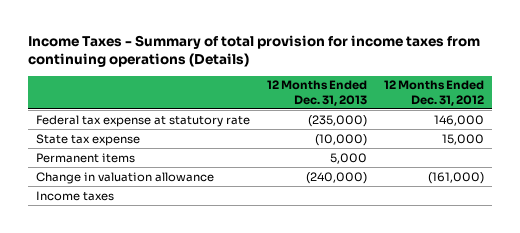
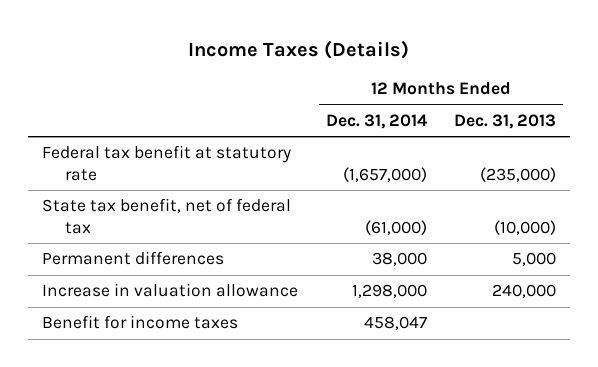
[27,34,480,68] Income Taxes - Summary of total provision for income taxes from continuing operations (Details) -> [188,39,410,59] Income Taxes (Details)
[383,80,484,106] 12 Months Ended Dec. 31, 2012 -> none
none -> [325,114,428,130] Dec. 31, 2014
[36,152,136,163] Permanent items -> none
[36,114,251,127] Federal tax expense at statutory rate -> [42,145,292,181] Federal tax benefit at statutory rate
[36,133,141,146] State tax expense -> [42,198,292,234] State tax benefit, net of federal tax
none -> [42,251,225,266] Permanent differences
[36,171,215,184] Change in valuation allowance -> [42,283,299,298] Increase in valuation allowance
[306,171,368,184] (240,000) -> [492,284,557,299] 240,000
[36,190,115,201] Income taxes -> [42,315,239,330] Benefit for income taxes

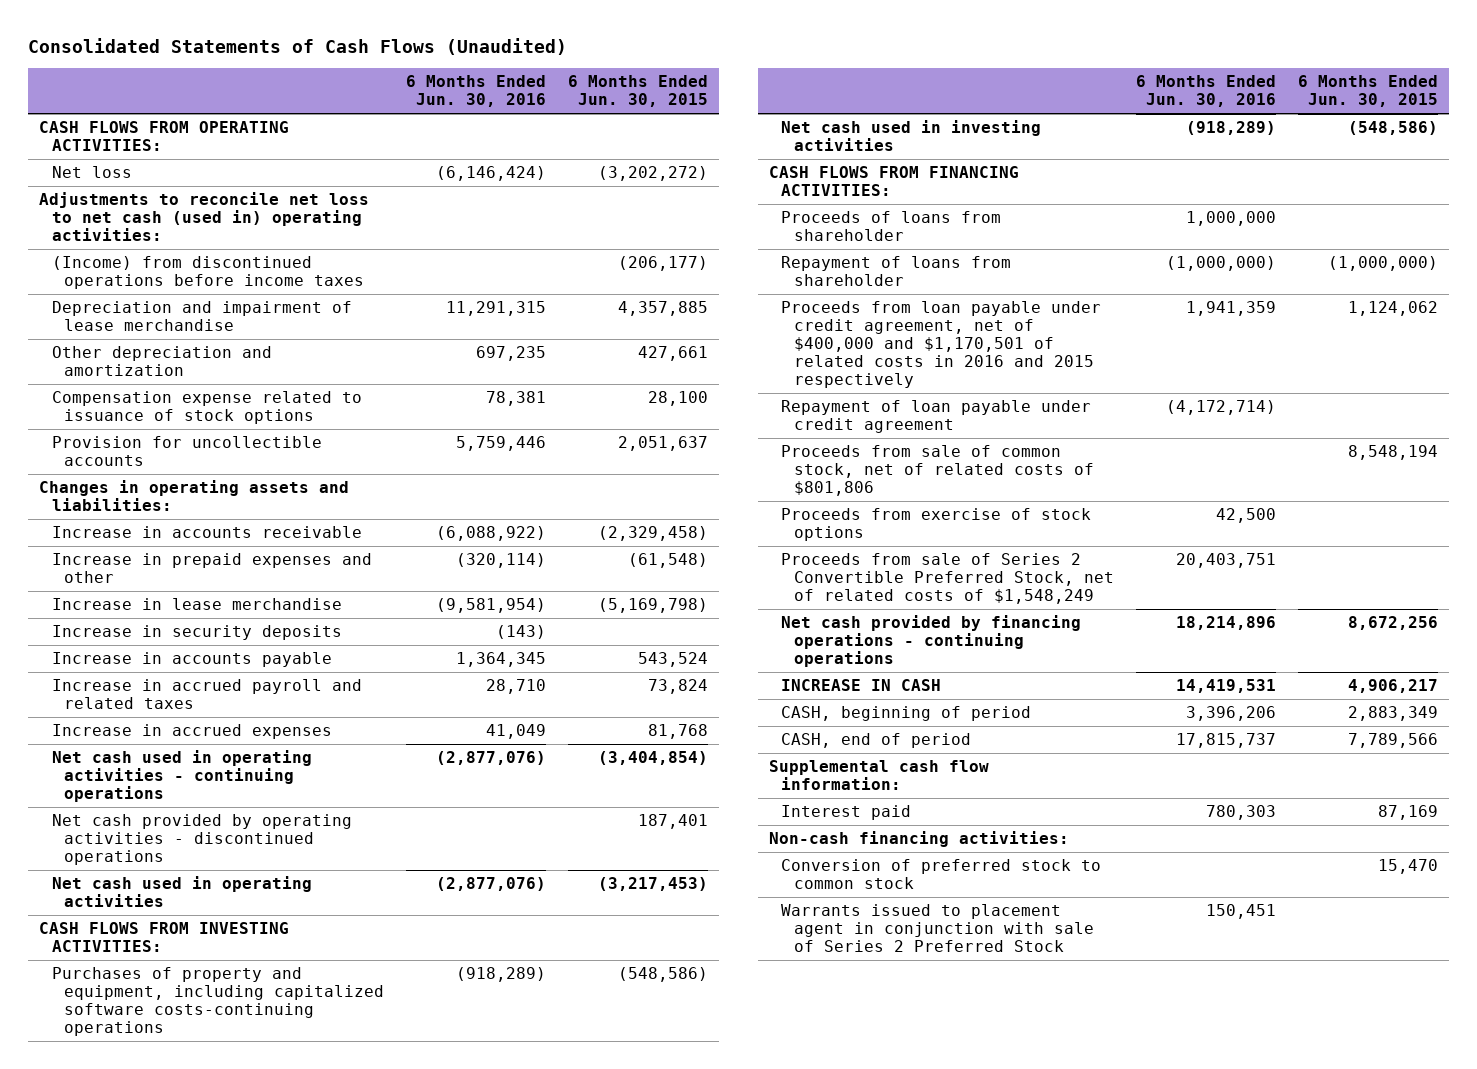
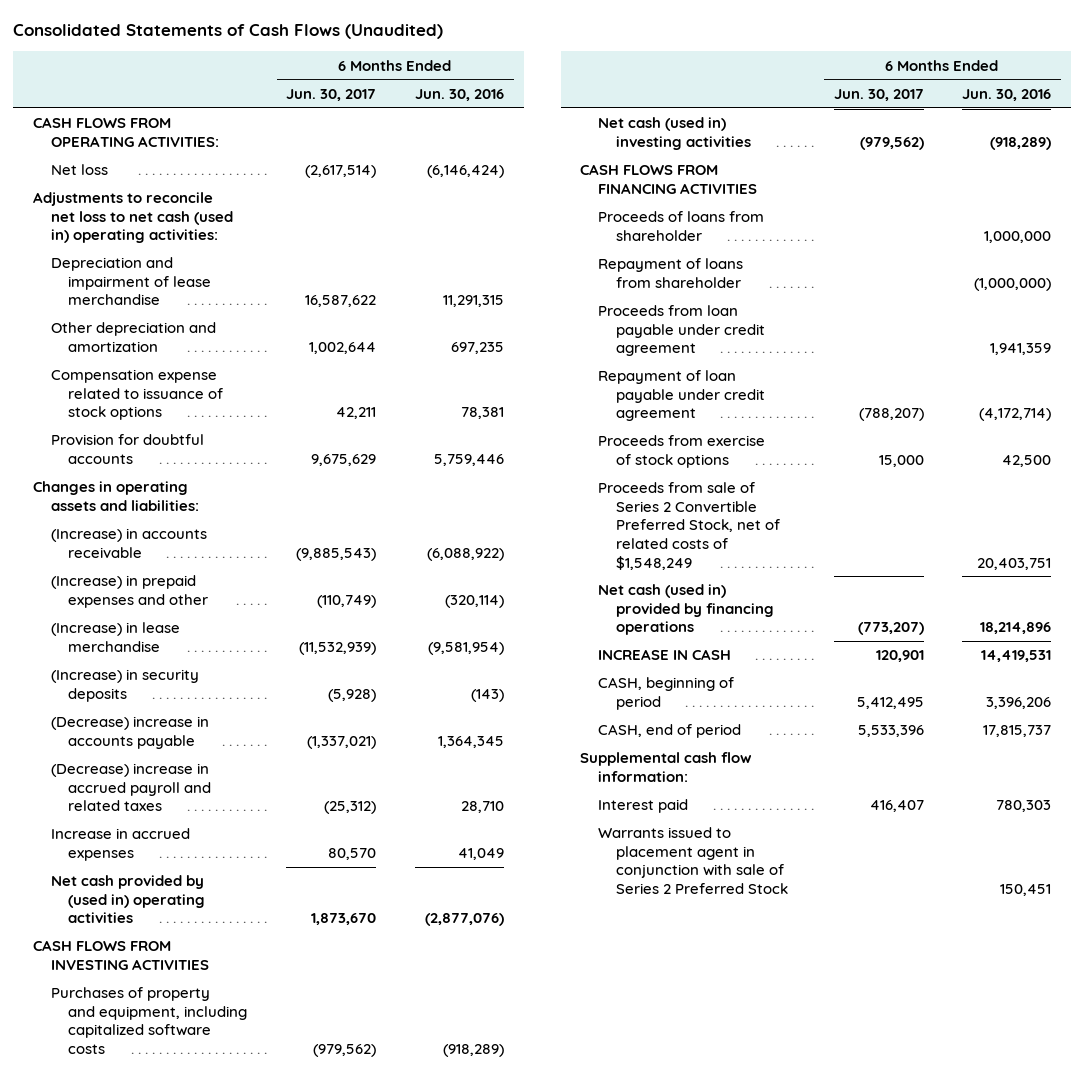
[568,75,709,108] 6 Months Ended Jun. 30, 2015 -> none
none -> [286,88,377,101] Jun. 30, 2017
[51,256,365,290] (Income) from discontinued operations before income taxes -> none
[51,436,322,467] Provision for uncollectible accounts -> [50,434,204,464] Provision for doubtful accounts
[51,526,362,539] Increase in accounts receivable -> [50,528,207,558] (Increase) in accounts receivable
[51,553,372,584] Increase in prepaid expenses and other -> [50,575,209,608] (Increase) in prepaid expenses and other
[51,598,342,611] Increase in lease merchandise -> [50,622,180,652] (Increase) in lease merchandise
[51,625,342,641] Increase in security deposits -> [50,669,199,702] (Increase) in security deposits
[51,652,332,668] Increase in accounts payable -> [50,716,209,749] (Decrease) increase in accounts payable
[51,679,362,710] Increase in accrued payroll and related taxes -> [50,763,212,812] (Decrease) increase in accrued payroll and related taxes
[51,750,312,803] Net cash used in operating activities - continuing operations -> none
[51,814,352,866] Net cash provided by operating activities - discontinued operations -> none
[51,876,312,908] Net cash used in operating activities -> [50,875,206,924] Net cash provided by (used in) operating activities
[39,922,290,953] CASH FLOWS FROM INVESTING ACTIVITIES: -> [32,940,209,970] CASH FLOWS FROM INVESTING ACTIVITIES
[51,967,385,1037] Purchases of property and equipment, including capitalized software costs-continuing operations -> [50,987,248,1054] Purchases of property and equipment, including capitalized software costs
[781,120,1042,152] Net cash used in investing activities -> [597,117,751,150] Net cash (used in) investing activities
[768,166,1019,197] CASH FLOWS FROM FINANCING ACTIVITIES: -> [580,164,757,194] CASH FLOWS FROM FINANCING ACTIVITIES
[781,301,1102,389] Proceeds from loan payable under credit agreement, net of $400,000 and $1,170,501 of related costs in 2016 and 2015 respectively -> [597,305,765,357] Proceeds from loan payable under credit agreement
[781,445,1095,497] Proceeds from sale of common stock, net of related costs of $801,806 -> none
[781,615,1082,668] Net cash provided by financing operations - continuing operations -> [597,584,774,636] Net cash (used in) provided by financing operations
[768,831,1069,848] Non-cash financing activities: -> none
[781,859,1102,890] Conversion of preferred stock to common stock -> none

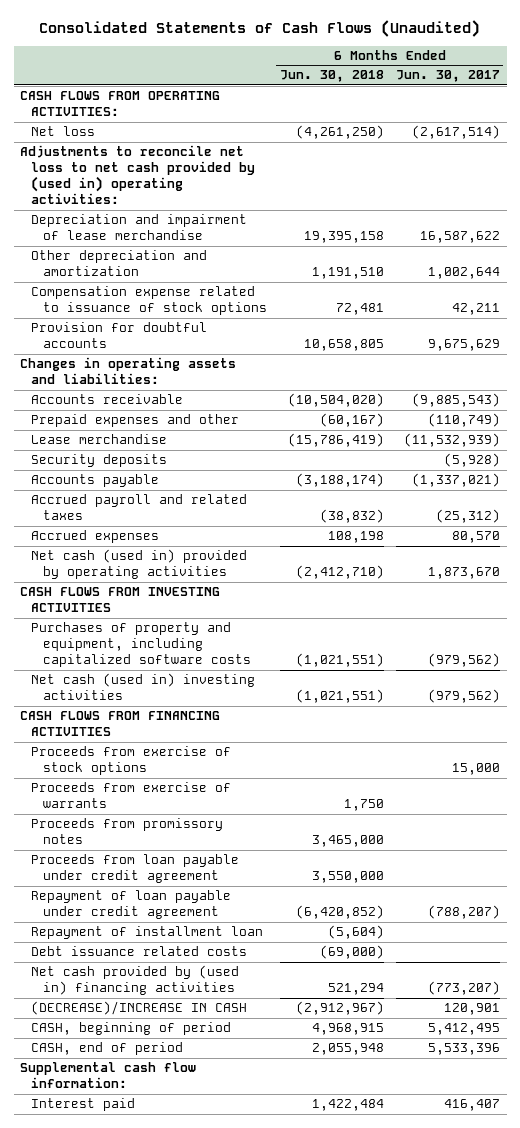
[415,88,505,101] Jun. 30, 2016 -> none
none -> [279,70,384,83] Jun. 30, 2018
[32,192,233,244] Adjustments to reconcile net loss to net cash (used in) operating activities: -> [19,145,256,205] Adjustments to reconcile net loss to net cash provided by (used in) operating activities:
[50,528,207,558] (Increase) in accounts receivable -> [31,394,184,405] Accounts receivable
[50,575,209,608] (Increase) in prepaid expenses and other -> [31,414,240,428] Prepaid expenses and other
[50,622,180,652] (Increase) in lease merchandise -> [31,434,168,445] Lease merchandise
[50,669,199,702] (Increase) in security deposits -> [31,454,168,468] Security deposits
[50,716,209,749] (Decrease) increase in accounts payable -> [31,474,160,488] Accounts payable
[50,763,212,812] (Decrease) increase in accrued payroll and related taxes -> [31,494,248,521] Accrued payroll and related taxes
[50,828,190,861] Increase in accrued expenses -> [31,530,160,544] Accrued expenses
[50,875,206,924] Net cash provided by (used in) operating activities -> [31,549,248,580] Net cash (used in) provided by operating activities
[597,211,764,241] Proceeds of loans from shareholder -> none
[597,258,743,288] Repayment of loans from shareholder -> none
[597,435,765,468] Proceeds from exercise of stock options -> [31,746,232,776] Proceeds from exercise of stock options
none -> [31,782,232,809] Proceeds from exercise of warrants
none -> [31,818,224,845] Proceeds from promissory notes
[597,482,780,570] Proceeds from sale of Series 2 Convertible Preferred Stock, net of related costs of $1,548,249 -> none
none -> [31,926,264,940] Repayment of installment loan
none -> [31,946,248,957] Debt issuance related costs
[597,584,774,636] Net cash (used in) provided by financing operations -> [31,965,240,996] Net cash provided by (used in) financing activities
[597,649,731,661] INCREASE IN CASH -> [31,1001,248,1016] (DECREASE)/INCREASE IN CASH
[597,827,788,894] Warrants issued to placement agent in conjunction with sale of Series 2 Preferred Stock -> none

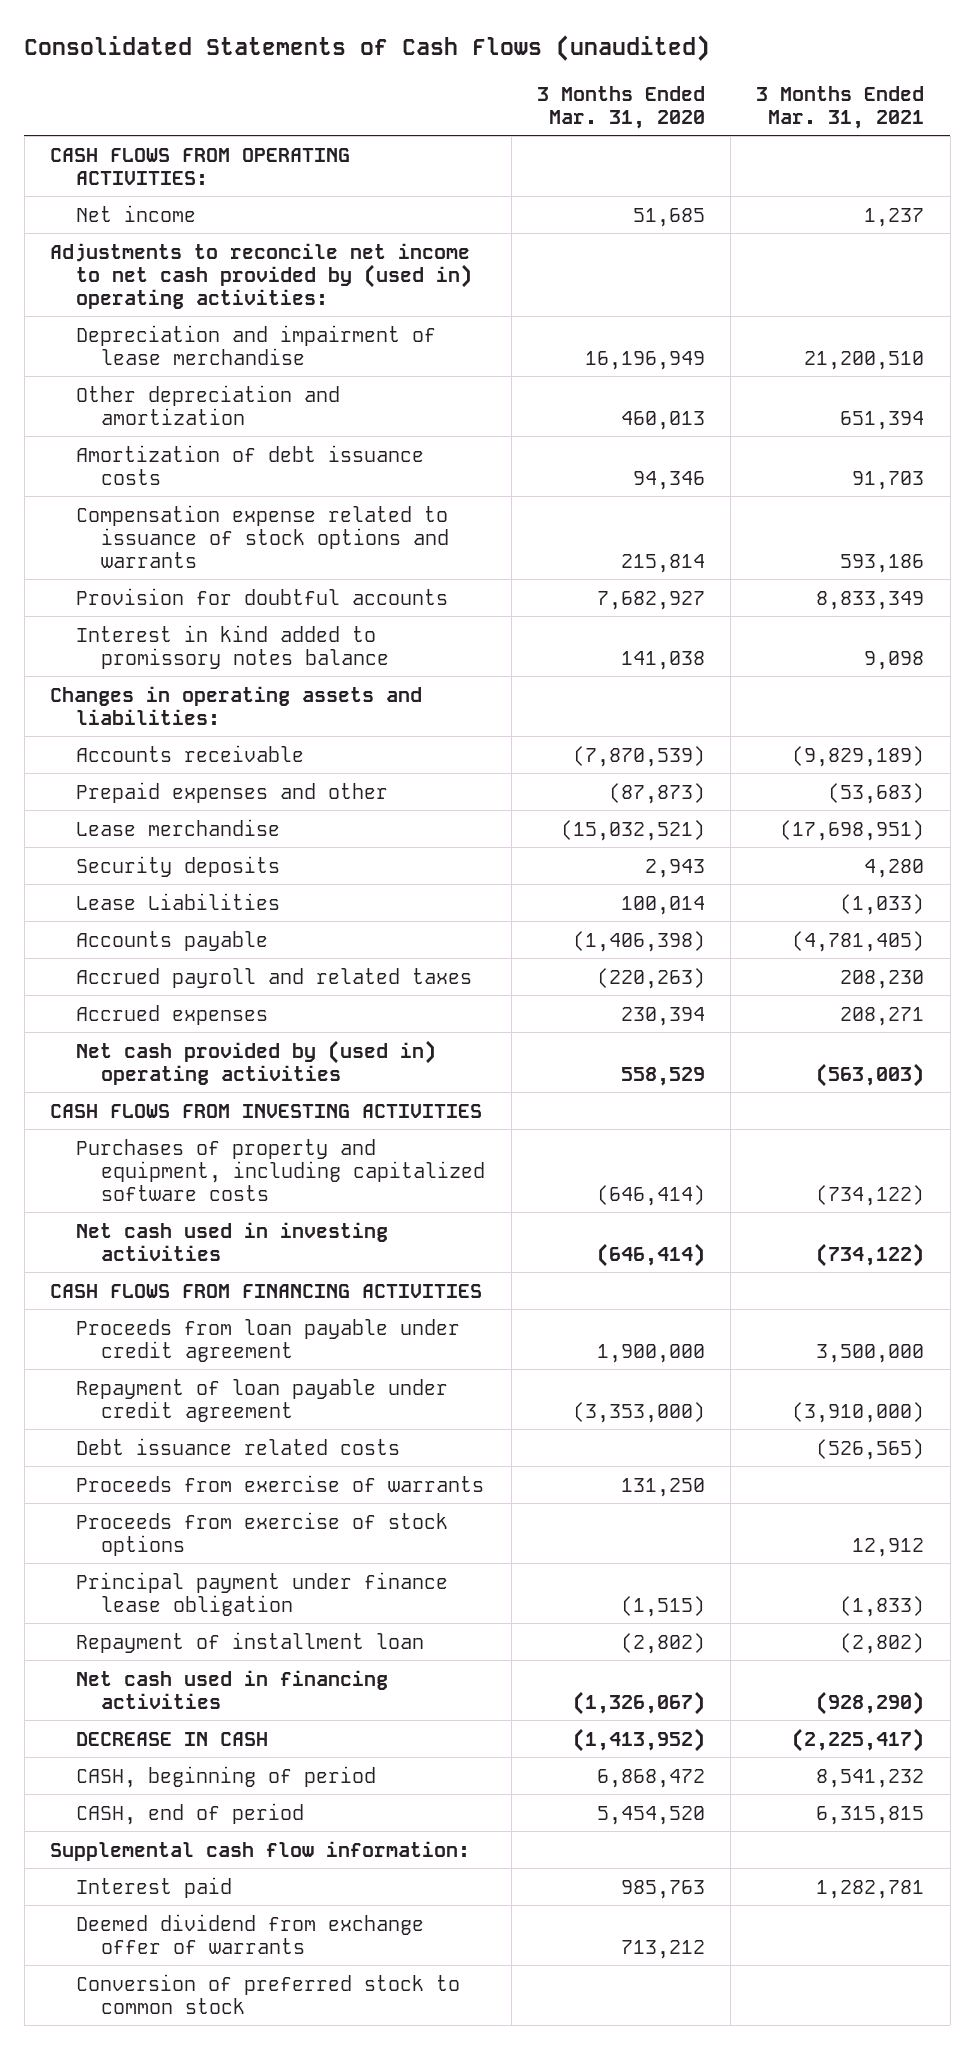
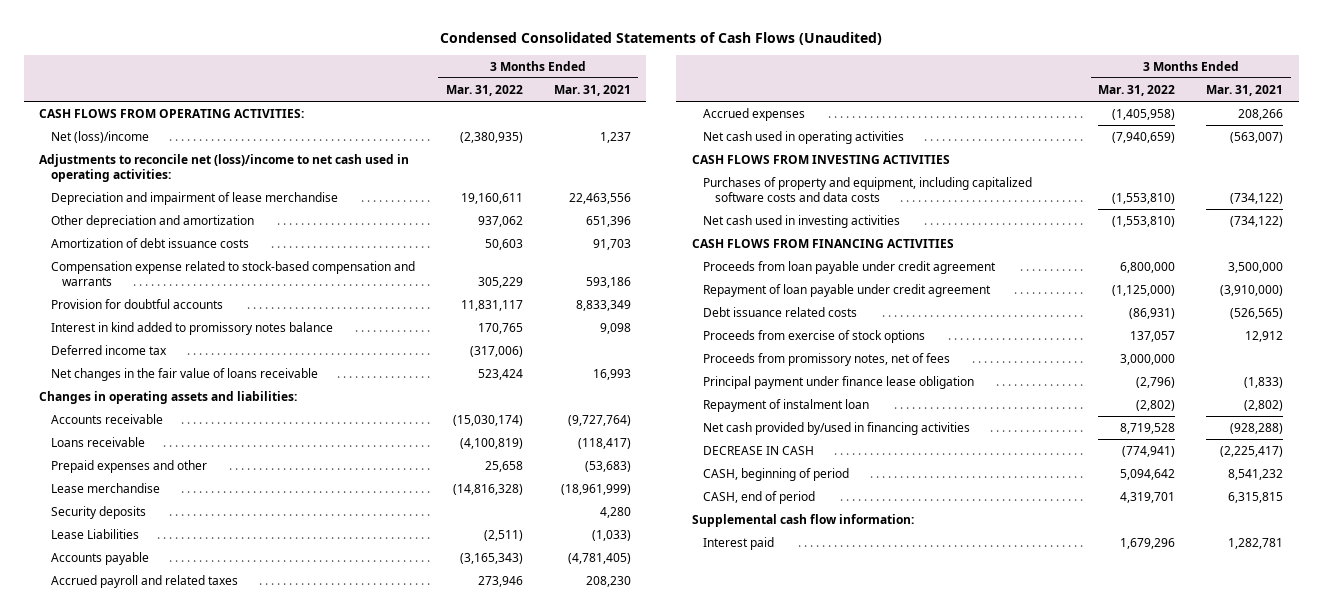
[24,35,711,62] Consolidated Statements of Cash Flows (unaudited) -> [440,31,883,45] Condensed Consolidated Statements of Cash Flows (Unaudited)
[536,85,705,129] 3 Months Ended Mar. 31, 2020 -> none
none -> [445,84,523,96] Mar. 31, 2022
[75,204,196,222] Net income -> [50,130,149,143] Net (loss)/income
[50,242,472,309] Adjustments to reconcile net income to net cash provided by (used in) operating activities: -> [39,153,410,182] Adjustments to reconcile net (loss)/income to net cash used in operating activities:
[804,350,925,370] 21,200,510 -> [568,192,631,204] 22,463,556
[840,410,925,430] 651,394 -> [585,215,631,227] 651,396
[75,504,450,568] Compensation expense related to issuance of stock options and warrants -> [50,260,415,286] Compensation expense related to stock-based compensation and warrants
none -> [50,344,167,355] Deferred income tax
none -> [50,367,318,381] Net changes in the fair value of loans receivable
[792,745,925,767] (9,829,189) -> [567,414,631,426] (9,727,764)
none -> [50,436,145,447] Loans receivable
[780,819,925,841] (17,698,951) -> [560,483,631,495] (18,961,999)
[840,1006,925,1026] 208,271 -> [1238,108,1284,120] 208,266
[75,1039,436,1085] Net cash provided by (used in) operating activities -> [703,130,905,144] Net cash used in operating activities
[816,1062,925,1087] (563,003) -> [1230,131,1284,143] (563,007)
[75,1138,486,1201] Purchases of property and equipment, including capitalized software costs -> [703,176,1033,202] Purchases of property and equipment, including capitalized software costs and data costs
[75,1474,484,1492] Proceeds from exercise of warrants -> none
none -> [703,352,951,366] Proceeds from promissory notes, net of fees
[75,1631,424,1653] Repayment of installment loan -> [703,398,870,412] Repayment of instalment loan
[75,1669,388,1709] Net cash used in financing activities -> [703,421,971,435] Net cash provided by/used in financing activities
[816,1690,925,1715] (928,290) -> [1230,422,1284,434] (928,288)
[75,1913,424,1954] Deemed dividend from exchange offer of warrants -> none
[75,1973,460,2014] Conversion of preferred stock to common stock -> none

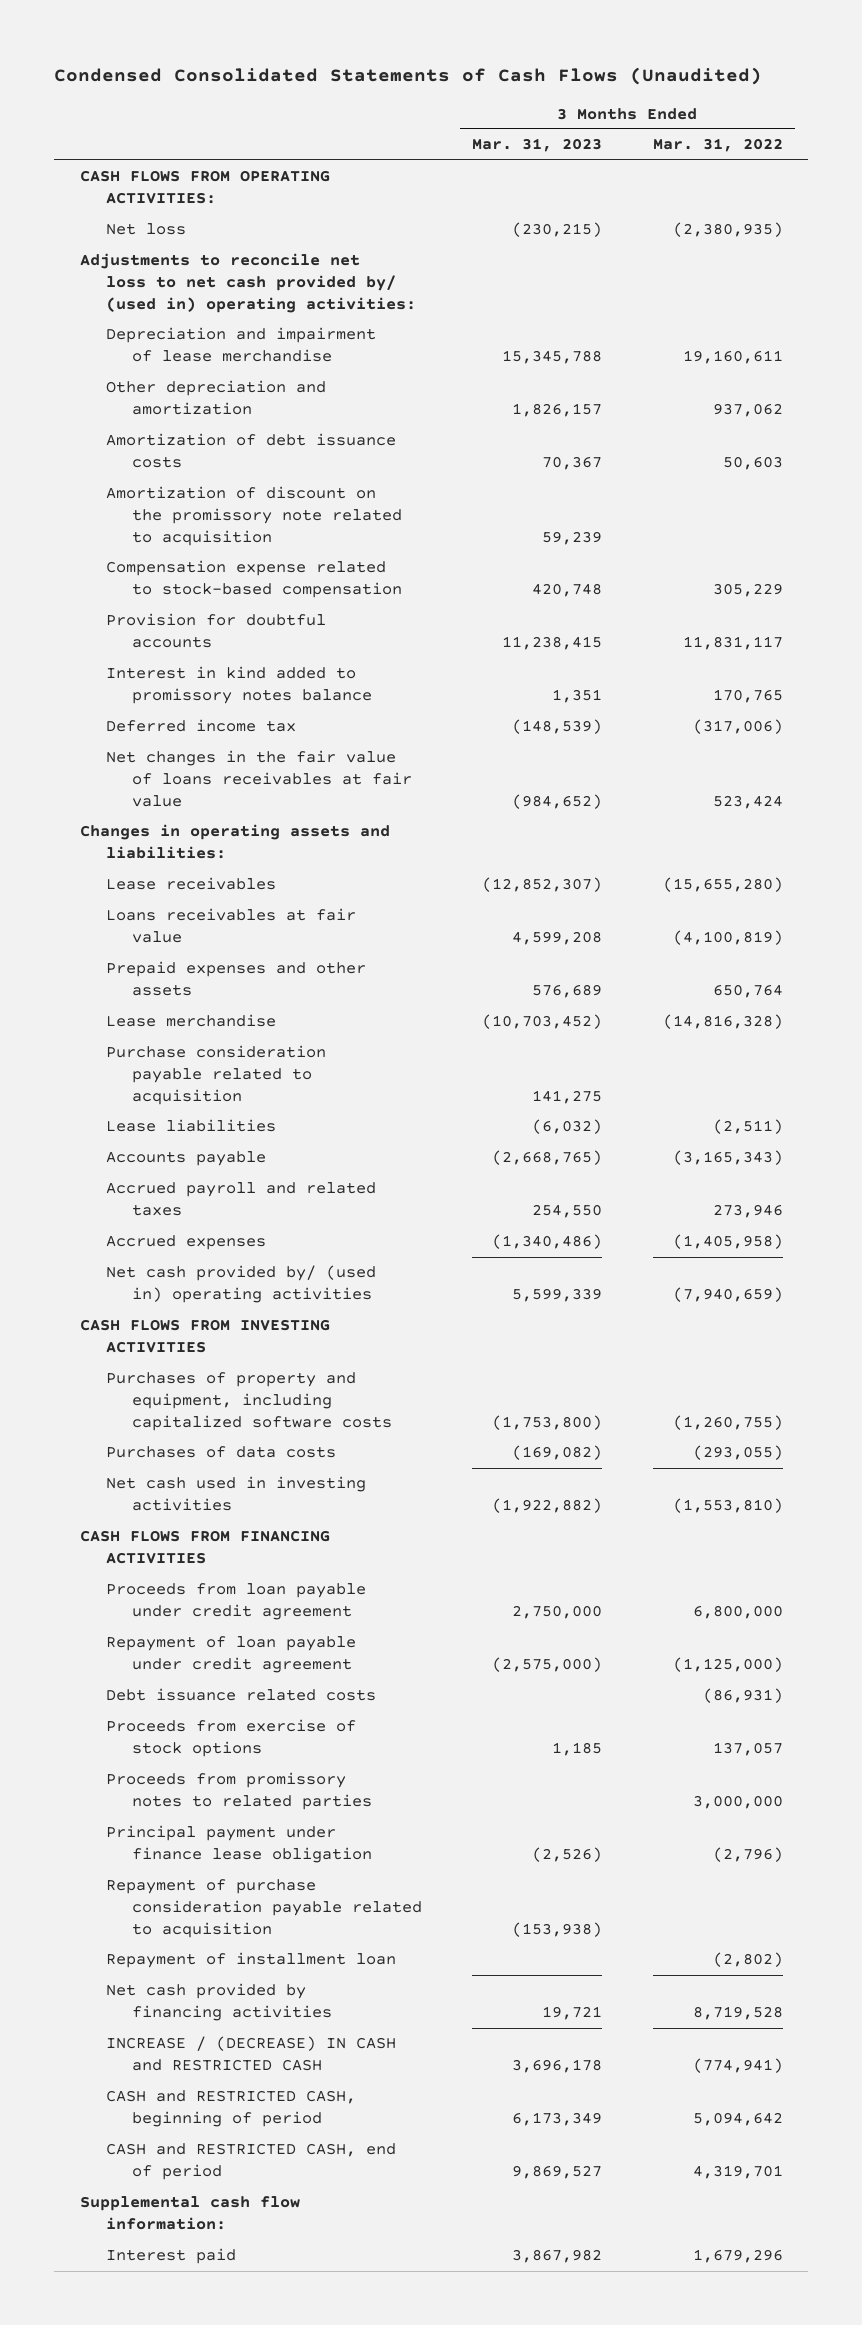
[553,84,631,96] Mar. 31, 2021 -> none
none -> [472,138,603,153] Mar. 31, 2023
[50,130,149,143] Net (loss)/income -> [105,223,186,236] Net loss
[39,153,410,182] Adjustments to reconcile net (loss)/income to net cash used in operating activities: -> [79,253,416,314] Adjustments to reconcile net loss to net cash provided by/ (used in) operating activities:
none -> [105,486,402,547] Amortization of discount on the promissory note related to acquisition
[50,260,415,286] Compensation expense related to stock-based compensation and warrants -> [105,560,402,599] Compensation expense related to stock-based compensation
[50,367,318,381] Net changes in the fair value of loans receivable -> [105,750,412,808] Net changes in the fair value of loans receivables at fair value
[50,413,163,424] Accounts receivable -> none
none -> [105,877,276,891] Lease receivables
[50,436,145,447] Loans receivable -> [105,908,356,944] Loans receivables at fair value
[50,459,207,473] Prepaid expenses and other -> [105,961,366,997] Prepaid expenses and other assets
[484,460,523,472] 25,658 -> [712,984,783,999] 650,764
[50,505,146,519] Security deposits -> none
none -> [105,1045,326,1106] Purchase consideration payable related to acquisition
[50,528,139,539] Lease Liabilities -> [105,1119,276,1133] Lease liabilities
[703,130,905,144] Net cash used in operating activities -> [105,1265,376,1304] Net cash provided by/ (used in) operating activities
[703,176,1033,202] Purchases of property and equipment, including capitalized software costs and data costs -> [105,1372,392,1432] Purchases of property and equipment, including capitalized software costs
[1112,192,1176,204] (1,553,810) -> [672,1415,783,1431] (1,260,755)
none -> [105,1446,336,1459] Purchases of data costs
[703,352,951,366] Proceeds from promissory notes, net of fees -> [105,1772,372,1811] Proceeds from promissory notes to related parties
none -> [105,1879,422,1939] Repayment of purchase consideration payable related to acquisition
[703,398,870,412] Repayment of instalment loan -> [105,1952,396,1969] Repayment of installment loan
[703,421,971,435] Net cash provided by/used in financing activities -> [105,1983,332,2022] Net cash provided by financing activities
[703,445,815,455] DECREASE IN CASH -> [105,2036,396,2072] INCREASE / (DECREASE) IN CASH and RESTRICTED CASH
[703,467,850,481] CASH, beginning of period -> [105,2090,356,2128] CASH and RESTRICTED CASH, beginning of period
[703,490,816,504] CASH, end of period -> [105,2143,396,2181] CASH and RESTRICTED CASH, end of period

